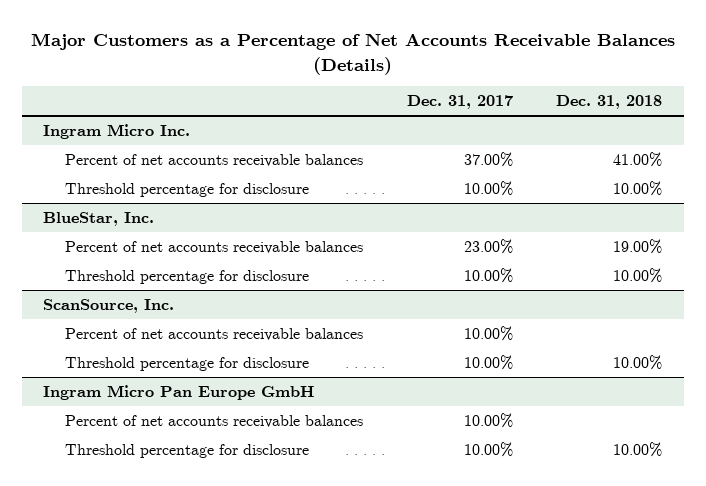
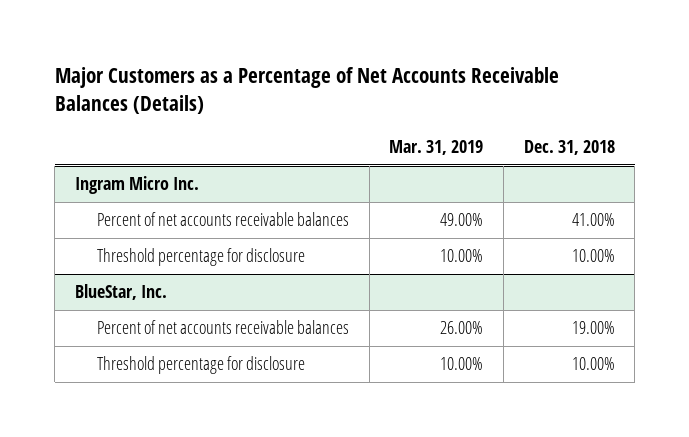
[406,95,513,110] Dec. 31, 2017 -> none
none -> [389,140,484,156] Mar. 31, 2019
[43,298,175,313] ScanSource, Inc. -> none
[65,327,364,341] Percent of net accounts receivable balances -> none
[65,356,310,371] Threshold percentage for disclosure -> none
[43,384,315,400] Ingram Micro Pan Europe GmbH -> none
[65,414,364,428] Percent of net accounts receivable balances -> none
[65,443,310,458] Threshold percentage for disclosure -> none

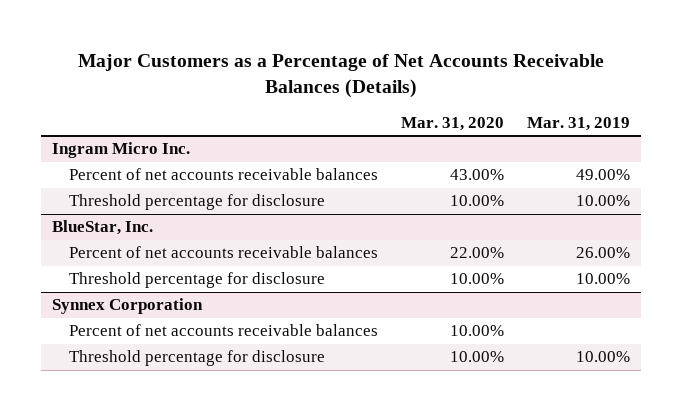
[523,140,615,156] Dec. 31, 2018 -> none
none -> [400,116,504,131] Mar. 31, 2020
none -> [52,298,204,315] Synnex Corporation
none -> [69,324,379,337] Percent of net accounts receivable balances
none -> [69,350,326,367] Threshold percentage for disclosure

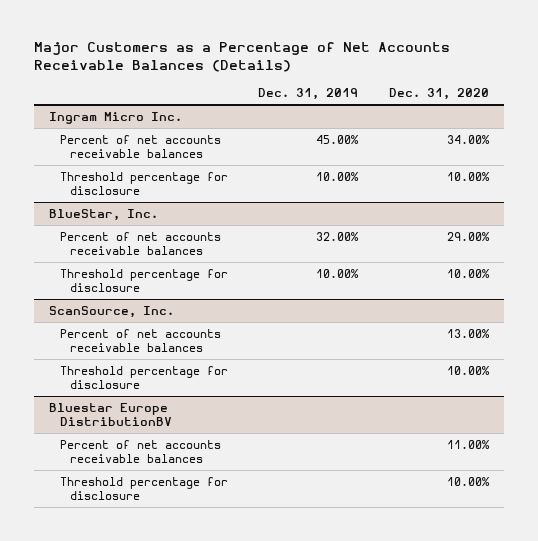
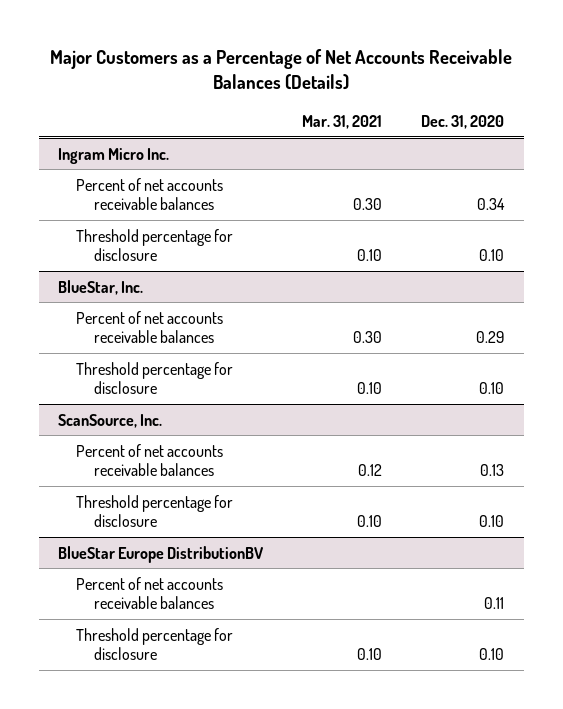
[258,87,359,100] Dec. 31, 2019 -> none
none -> [302,114,383,129] Mar. 31, 2021
[446,134,490,144] 34.00% -> [477,197,506,210] 0.34
[446,171,490,181] 10.00% -> [479,248,505,261] 0.10
[446,231,490,241] 29.00% -> [476,330,505,343] 0.29
[446,268,490,278] 10.00% -> [479,381,505,394] 0.10
[446,328,490,338] 13.00% -> [480,463,505,476] 0.13
[446,365,490,375] 10.00% -> [479,514,505,527] 0.10
[49,402,172,426] Bluestar Europe DistributionBV -> [58,545,265,563] BlueStar Europe DistributionBV
[446,439,490,449] 11.00% -> [484,596,505,609] 0.11
[446,476,490,486] 10.00% -> [479,647,505,660] 0.10

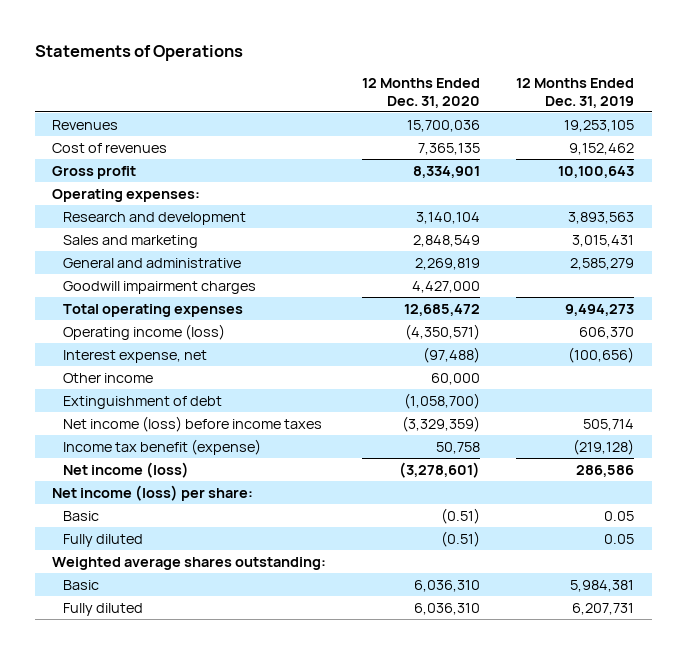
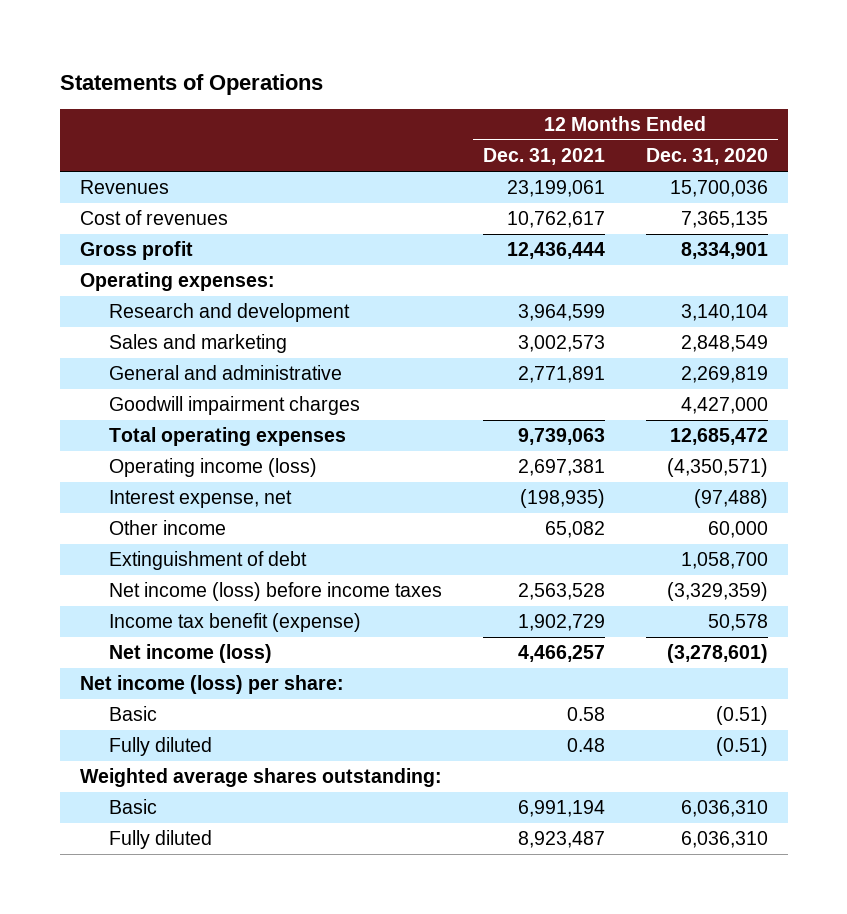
[515,78,634,108] 12 Months Ended Dec. 31, 2019 -> none
none -> [482,148,605,166] Dec. 31, 2021
[404,392,481,409] (1,058,700) -> [680,552,768,570] 1,058,700
[436,441,481,454] 50,758 -> [707,614,768,632] 50,578

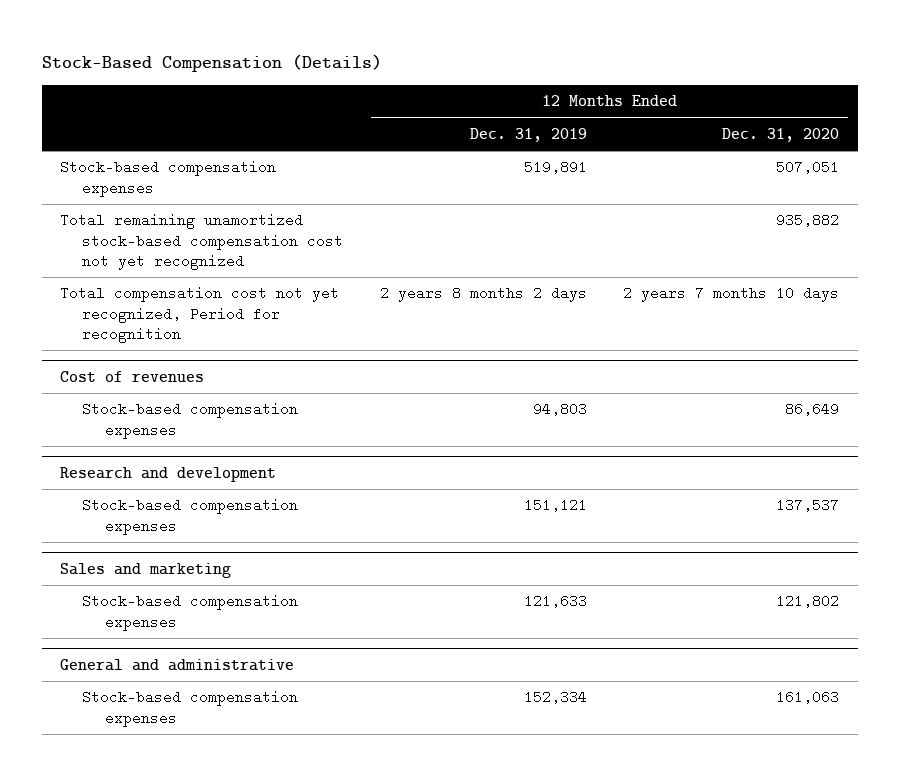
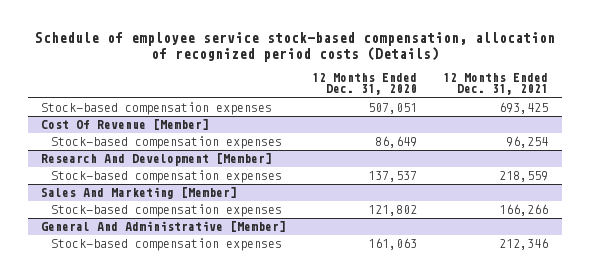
[42,54,383,73] Stock-Based Compensation (Details) -> [34,32,555,62] Schedule of employee service stock-based compensation, allocation of recognized period costs (Details)
[469,128,587,143] Dec. 31, 2019 -> none
none -> [443,72,549,96] 12 Months Ended Dec. 31, 2021
[60,213,344,270] Total remaining unamortized stock-based compensation cost not yet recognized -> none
[60,286,340,343] Total compensation cost not yet recognized, Period for recognition -> none
[60,370,205,382] Cost of revenues -> [40,119,209,131] Cost Of Revenue [Member]
[60,466,277,482] Research and development -> [40,153,272,167] Research And Development [Member]
[60,562,232,578] Sales and marketing -> [40,187,237,200] Sales And Marketing [Member]
[60,658,295,671] General and administrative -> [40,221,286,233] General And Administrative [Member]

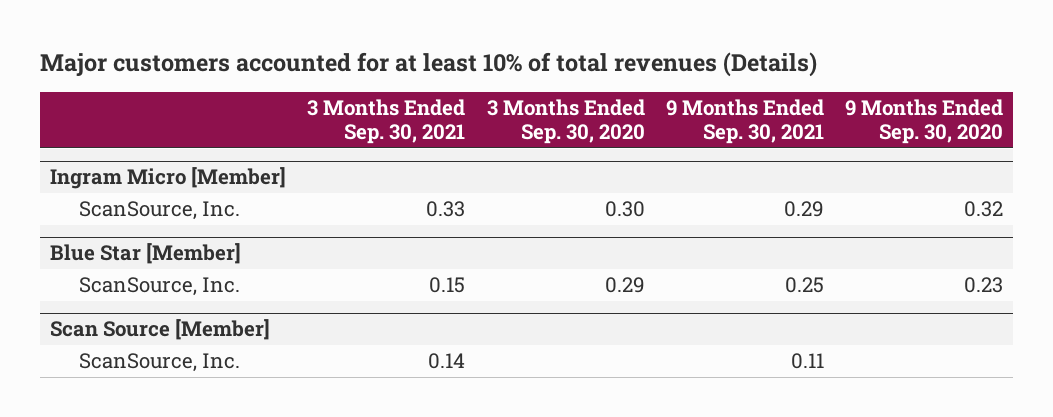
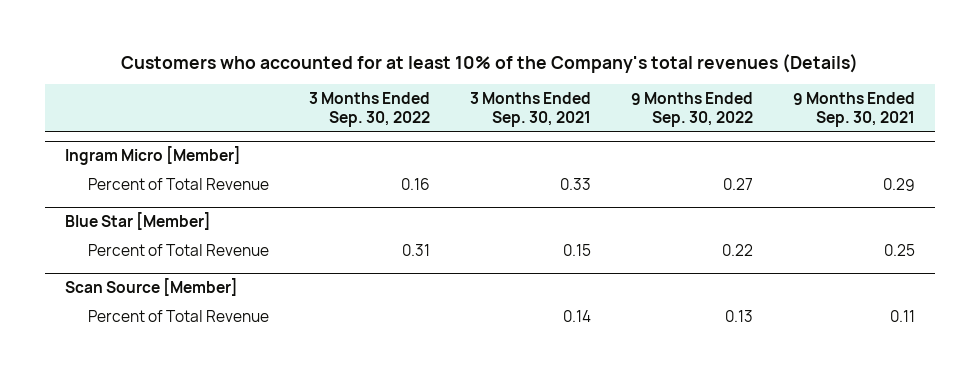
[39,52,817,78] Major customers accounted for at least 10% of total revenues (Details) -> [120,53,858,73] Customers who accounted for at least 10% of the Company's total revenues (Details)
[486,98,645,144] 3 Months Ended Sep. 30, 2020 -> none
[844,98,1003,144] 9 Months Ended Sep. 30, 2020 -> none
none -> [309,91,431,127] 3 Months Ended Sep. 30, 2022
none -> [630,91,753,127] 9 Months Ended Sep. 30, 2022
[78,201,240,221] ScanSource, Inc. -> [88,177,270,190] Percent of Total Revenue
[78,277,240,297] ScanSource, Inc. -> [88,243,270,256] Percent of Total Revenue
[78,353,240,373] ScanSource, Inc. -> [88,309,270,322] Percent of Total Revenue

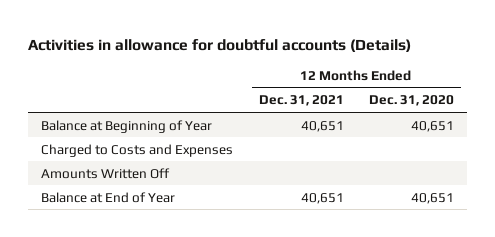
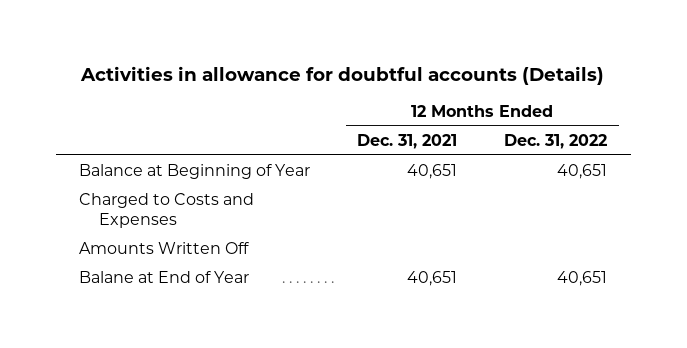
[369,95,455,107] Dec. 31, 2020 -> none
none -> [504,133,608,149] Dec. 31, 2022
[41,191,176,203] Balance at End of Year -> [79,270,250,283] Balane at End of Year

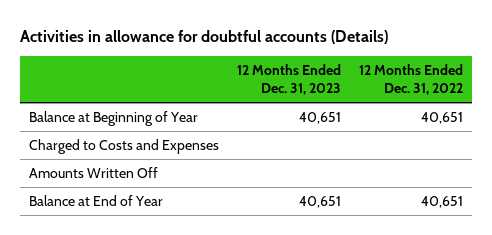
[357,133,458,149] Dec. 31, 2021 -> none
none -> [237,64,342,95] 12 Months Ended Dec. 31, 2023
[79,270,250,283] Balane at End of Year -> [29,194,164,206] Balance at End of Year

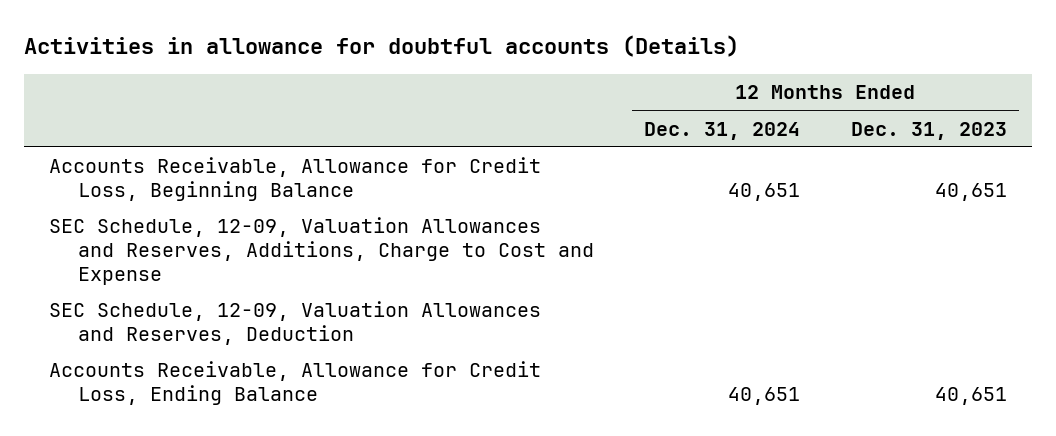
[359,64,464,95] 12 Months Ended Dec. 31, 2022 -> none
none -> [644,121,801,140] Dec. 31, 2024
[29,110,199,126] Balance at Beginning of Year -> [49,157,542,202] Accounts Receivable, Allowance for Credit Loss, Beginning Balance
[29,138,220,154] Charged to Costs and Expenses -> [49,217,594,285] SEC Schedule, 12-09, Valuation Allowances and Reserves, Additions, Charge to Cost and Expense
[29,166,159,178] Amounts Written Off -> [49,301,542,346] SEC Schedule, 12-09, Valuation Allowances and Reserves, Deduction
[29,194,164,206] Balance at End of Year -> [49,361,542,406] Accounts Receivable, Allowance for Credit Loss, Ending Balance

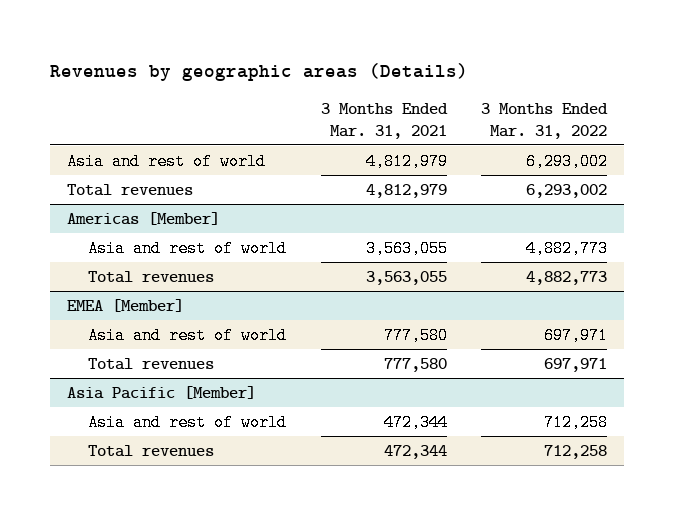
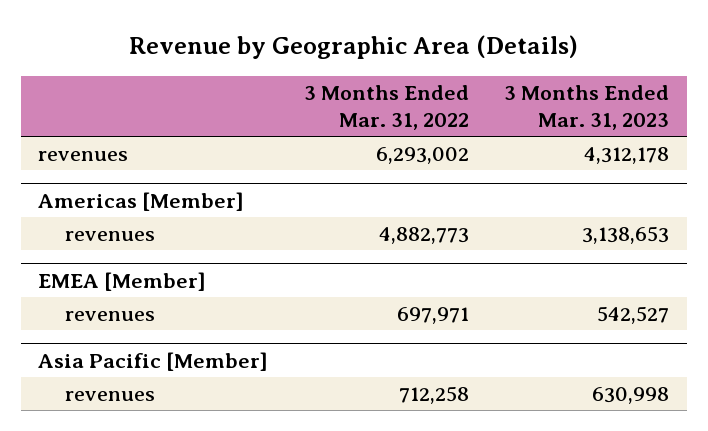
[50,63,469,82] Revenues by geographic areas (Details) -> [128,35,578,60] Revenue by Geographic Area (Details)
[320,103,448,139] 3 Months Ended Mar. 31, 2021 -> none
none -> [504,85,670,130] 3 Months Ended Mar. 31, 2023
[67,183,194,196] Total revenues -> none
[67,152,267,170] Asia and rest of world -> [38,151,129,162] revenues
[88,270,215,283] Total revenues -> none
[88,239,288,257] Asia and rest of world -> [64,231,155,242] revenues
[88,357,215,370] Total revenues -> none
[88,326,288,344] Asia and rest of world -> [64,311,155,322] revenues
[88,444,215,457] Total revenues -> none
[88,413,288,431] Asia and rest of world -> [64,391,155,402] revenues

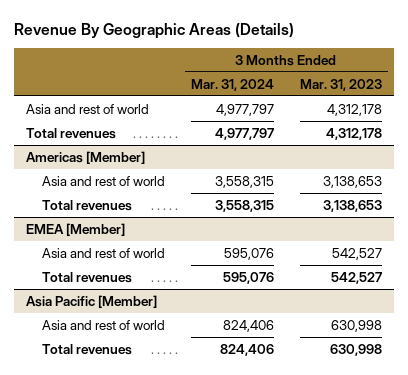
[128,35,578,60] Revenue by Geographic Area (Details) -> [13,22,294,39] Revenue By Geographic Areas (Details)
[303,85,469,130] 3 Months Ended Mar. 31, 2022 -> none
none -> [190,78,274,91] Mar. 31, 2024
[38,151,129,162] revenues -> [26,103,150,114] Asia and rest of world
none -> [26,127,117,139] Total revenues
[64,231,155,242] revenues -> [42,175,166,186] Asia and rest of world
none -> [42,199,133,211] Total revenues
[64,311,155,322] revenues -> [42,247,166,258] Asia and rest of world
none -> [42,271,133,283] Total revenues
[64,391,155,402] revenues -> [42,319,166,330] Asia and rest of world
none -> [42,343,133,355] Total revenues

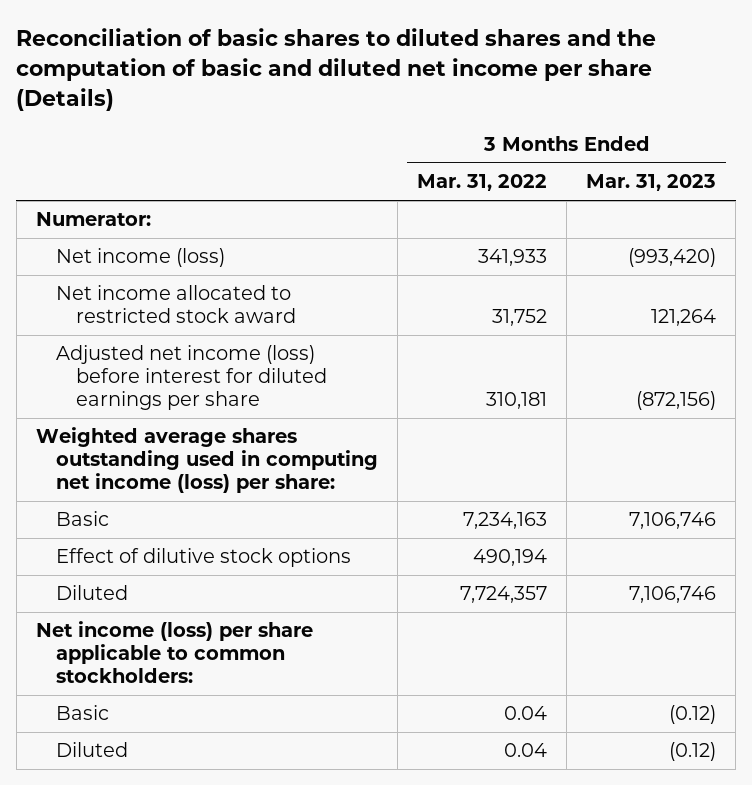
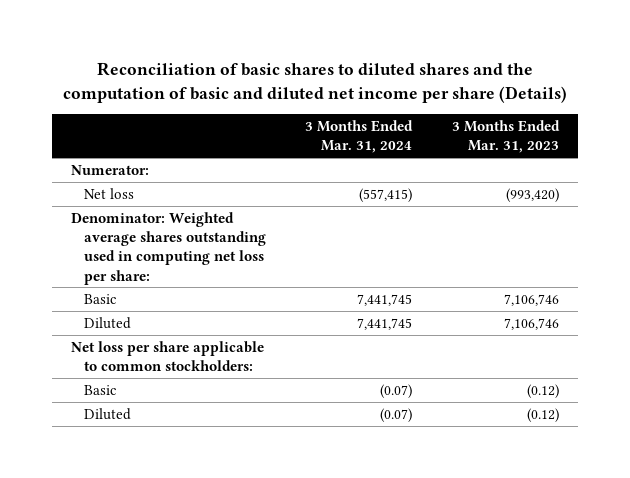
[417,174,548,192] Mar. 31, 2022 -> none
none -> [305,120,414,154] 3 Months Ended Mar. 31, 2024
[56,285,297,324] Net income allocated to restricted stock award -> none
[56,345,328,410] Adjusted net income (loss) before interest for diluted earnings per share -> none
[56,248,226,268] Net income (loss) -> [83,187,134,199] Net loss
[35,427,379,493] Weighted average shares outstanding used in computing net income (loss) per share: -> [71,211,266,285] Denominator: Weighted average shares outstanding used in computing net loss per share:
[56,548,352,568] Effect of dilutive stock options -> none
[35,621,313,683] Net income (loss) per share applicable to common stockholders: -> [71,340,265,372] Net loss per share applicable to common stockholders:

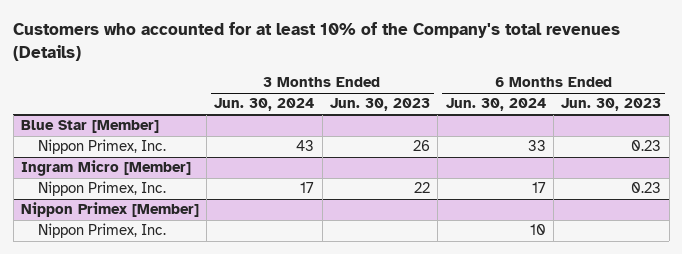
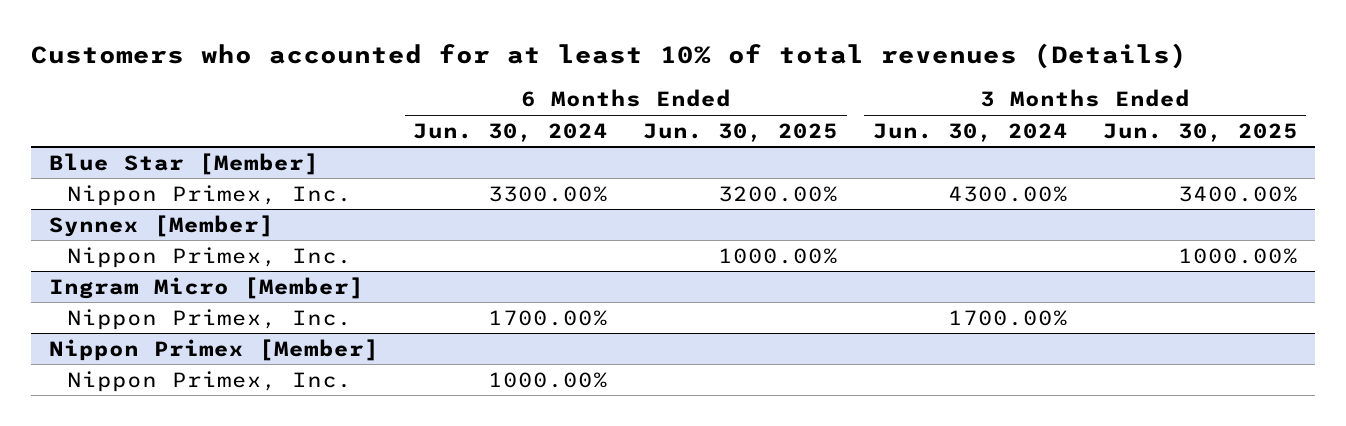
[13,22,621,61] Customers who accounted for at least 10% of the Company's total revenues (Details) -> [31,43,1188,70] Customers who accounted for at least 10% of total revenues (Details)
[330,98,431,112] Jun. 30, 2023 -> none
[561,98,662,112] Jun. 30, 2023 -> none
none -> [643,122,839,142] Jun. 30, 2025
none -> [1102,122,1298,142] Jun. 30, 2025
[296,140,315,152] 43 -> [947,185,1068,202] 4300.00%
[527,140,546,152] 33 -> [488,185,609,202] 3300.00%
none -> [48,214,274,237] Synnex [Member]
none -> [67,246,353,268] Nippon Primex, Inc.
[300,182,315,194] 17 -> [947,309,1068,326] 1700.00%
[531,182,546,194] 17 -> [488,309,609,326] 1700.00%
[529,224,546,236] 10 -> [488,371,609,388] 1000.00%

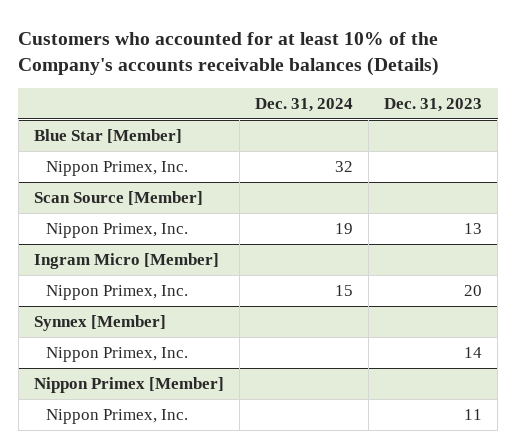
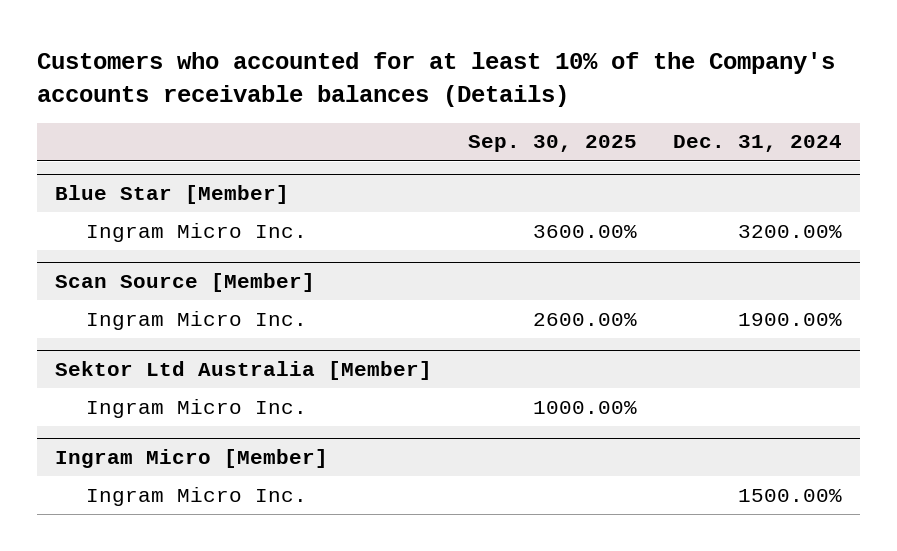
[384,97,483,112] Dec. 31, 2023 -> none
none -> [468,135,638,153] Sep. 30, 2025
[46,160,189,176] Nippon Primex, Inc. -> [86,222,308,242] Ingram Micro Inc.
[334,160,353,172] 32 -> [737,224,842,238] 3200.00%
[46,222,189,238] Nippon Primex, Inc. -> [86,310,308,330] Ingram Micro Inc.
[334,222,353,234] 19 -> [737,312,842,326] 1900.00%
none -> [55,361,433,381] Sektor Ltd Australia [Member]
none -> [86,398,308,418] Ingram Micro Inc.
[33,314,166,331] Synnex [Member] -> none
[46,346,189,362] Nippon Primex, Inc. -> none
[33,376,224,393] Nippon Primex [Member] -> none
[46,408,189,424] Nippon Primex, Inc. -> none
[46,284,189,300] Nippon Primex, Inc. -> [86,486,308,506] Ingram Micro Inc.
[334,284,353,296] 15 -> [737,488,842,502] 1500.00%

